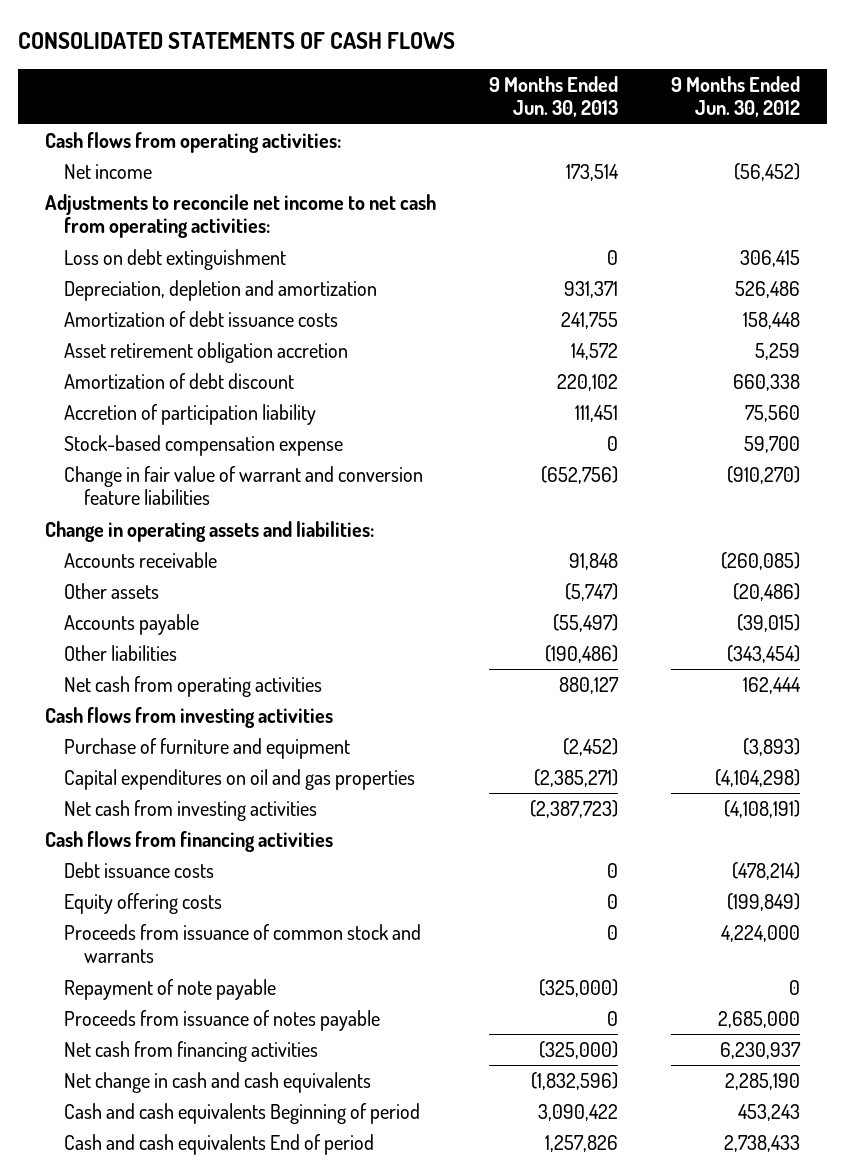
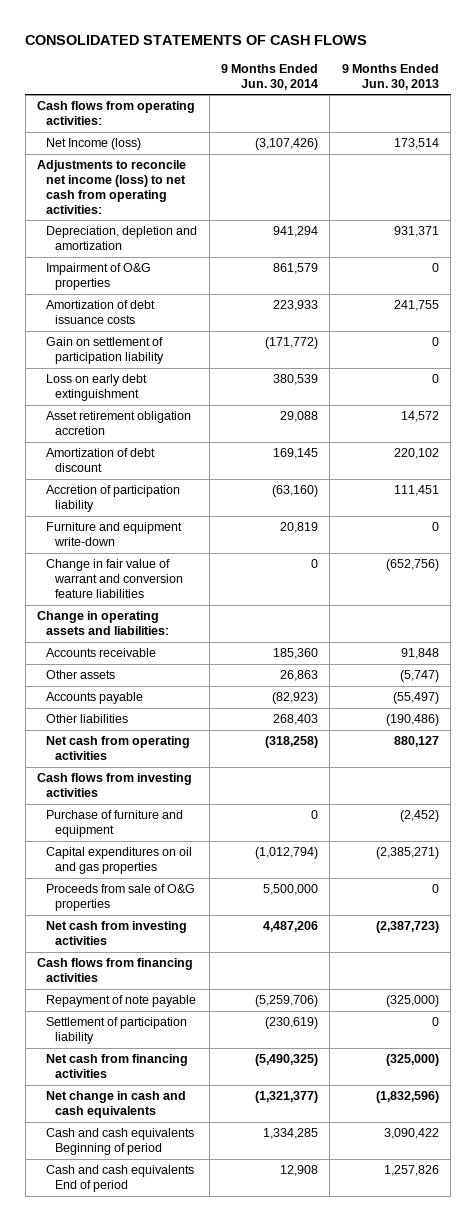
[671,75,801,118] 9 Months Ended Jun. 30, 2012 -> none
none -> [221,63,319,90] 9 Months Ended Jun. 30, 2014
[64,248,287,270] Loss on debt extinguishment -> none
[64,163,153,179] Net income -> [46,138,142,151] Net Income (loss)
[44,193,436,239] Adjustments to reconcile net income to net cash from operating activities: -> [37,160,187,214] Adjustments to reconcile net income (loss) to net cash from operating activities:
none -> [46,263,152,291] Impairment of O&G properties
none -> [46,337,165,365] Gain on settlement of participation liability
none -> [46,374,148,402] Loss on early debt extinguishment
[64,434,344,456] Stock-based compensation expense -> none
none -> [46,522,183,547] Furniture and equipment write-down
none -> [46,884,196,912] Proceeds from sale of O&G properties
[64,861,215,878] Debt issuance costs -> none
[64,892,223,914] Equity offering costs -> none
[64,923,422,964] Proceeds from issuance of common stock and warrants -> none
[64,1009,381,1031] Proceeds from issuance of notes payable -> none
none -> [46,1017,188,1045] Settlement of participation liability

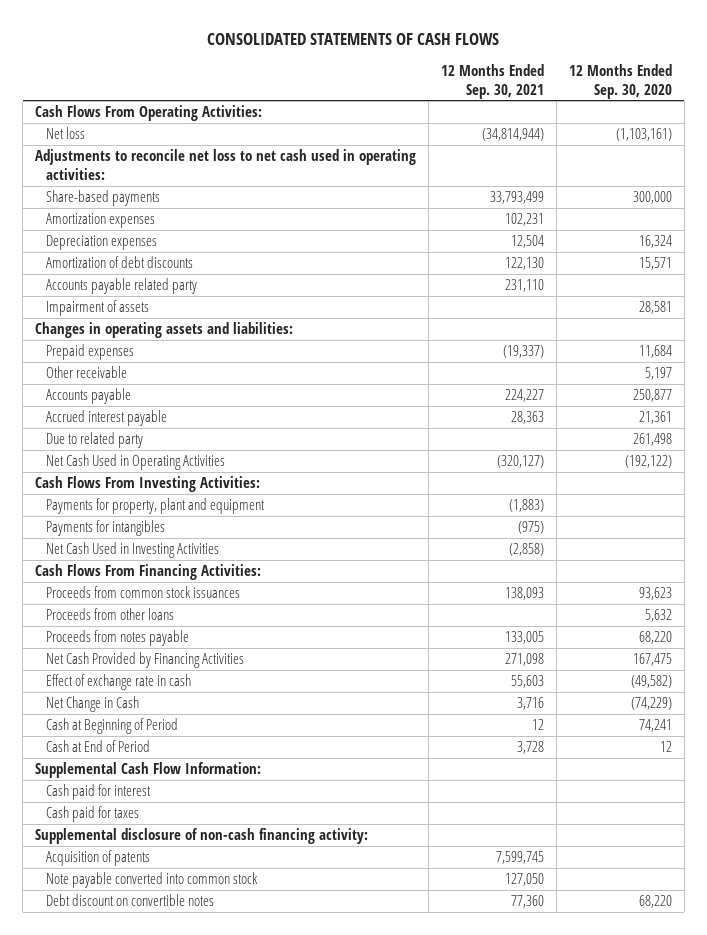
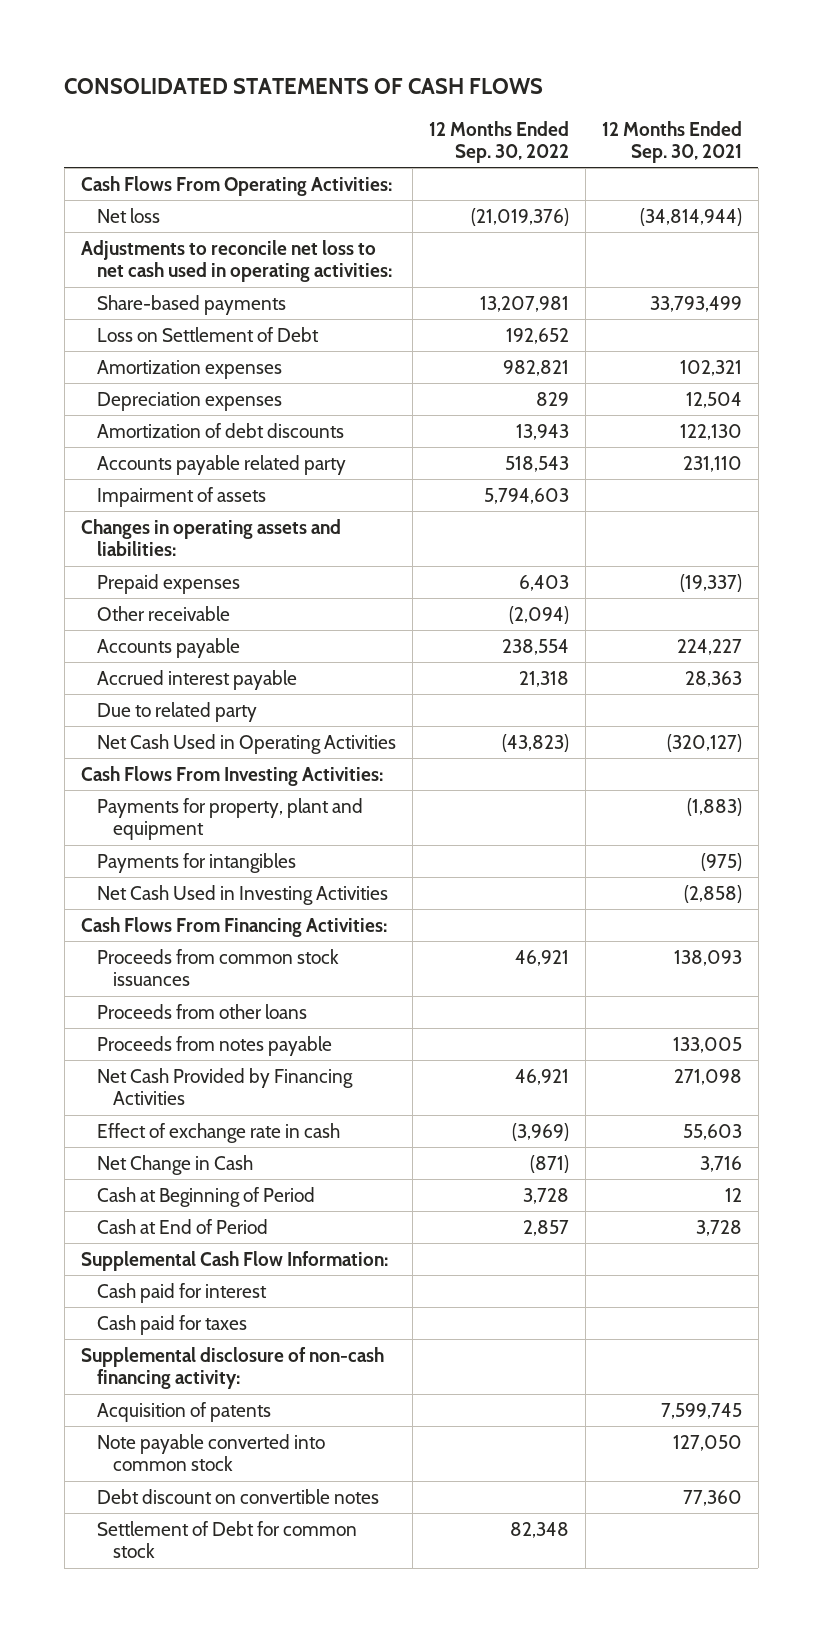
[568,64,672,99] 12 Months Ended Sep. 30, 2020 -> none
none -> [428,120,569,164] 12 Months Ended Sep. 30, 2022
none -> [96,326,319,342] Loss on Settlement of Debt
[504,213,544,227] 102,231 -> [679,359,742,376] 102,321
none -> [96,1520,357,1559] Settlement of Debt for common stock

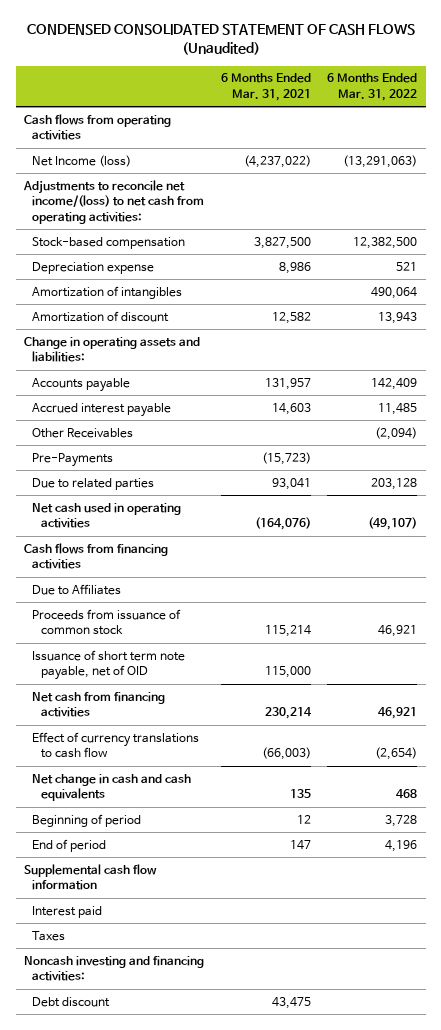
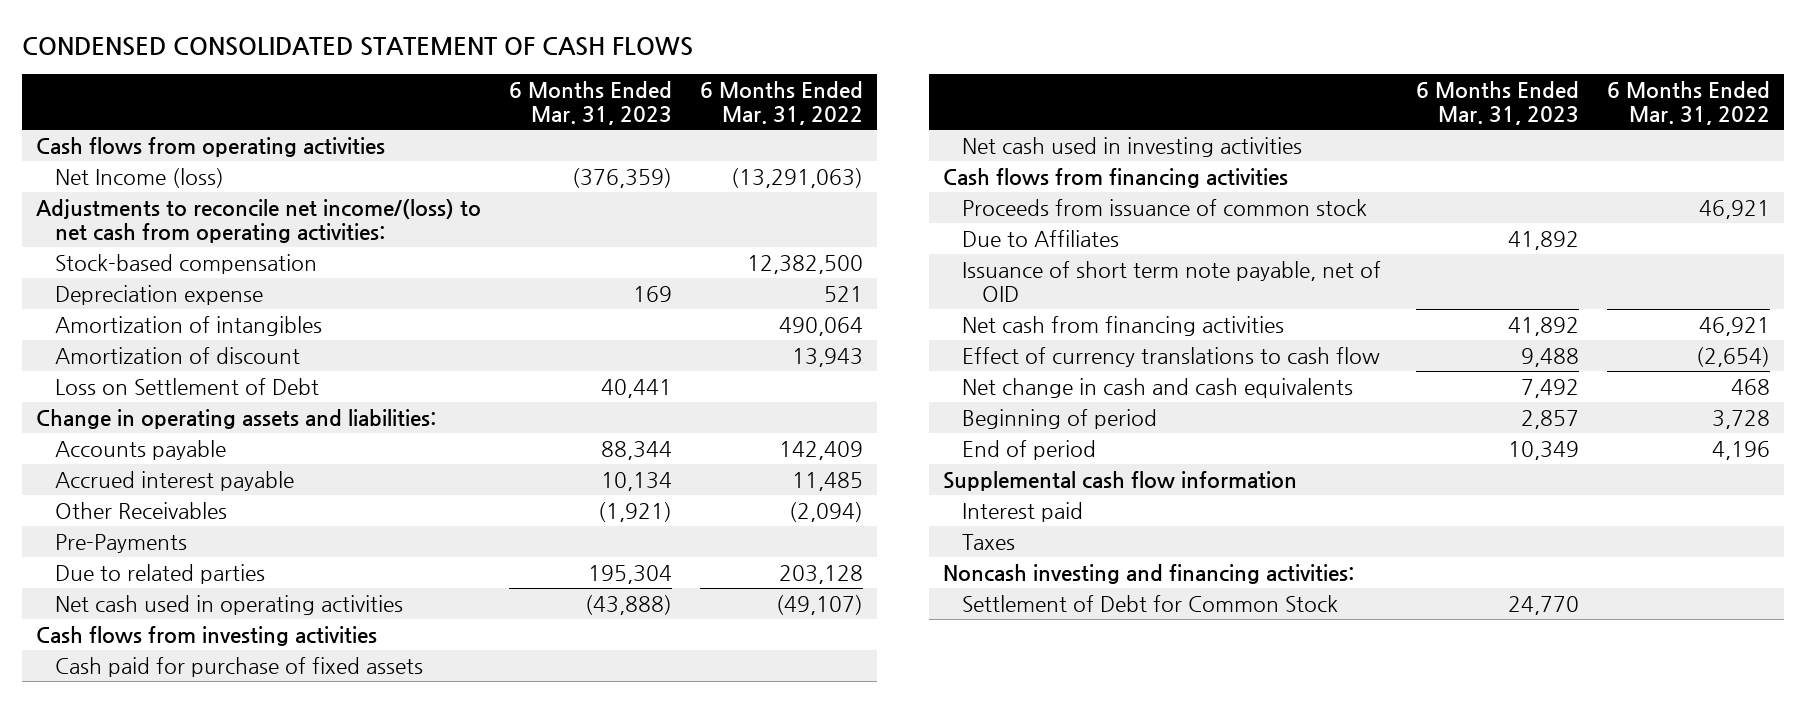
[26,24,415,56] CONDENSED CONSOLIDATED STATEMENT OF CASH FLOWS (Unaudited) -> [21,36,693,56] CONDENSED CONSOLIDATED STATEMENT OF CASH FLOWS
[220,73,311,101] 6 Months Ended Mar. 31, 2021 -> none
none -> [508,81,672,126] 6 Months Ended Mar. 31, 2023
none -> [55,377,320,395] Loss on Settlement of Debt
none -> [35,625,377,646] Cash flows from investing activities
none -> [55,656,424,677] Cash paid for purchase of fixed assets
none -> [962,136,1303,157] Net cash used in investing activities
[32,583,122,595] Due to Affiliates -> [962,229,1120,247] Due to Affiliates
[32,996,111,1007] Debt discount -> none
none -> [962,594,1339,612] Settlement of Debt for Common Stock

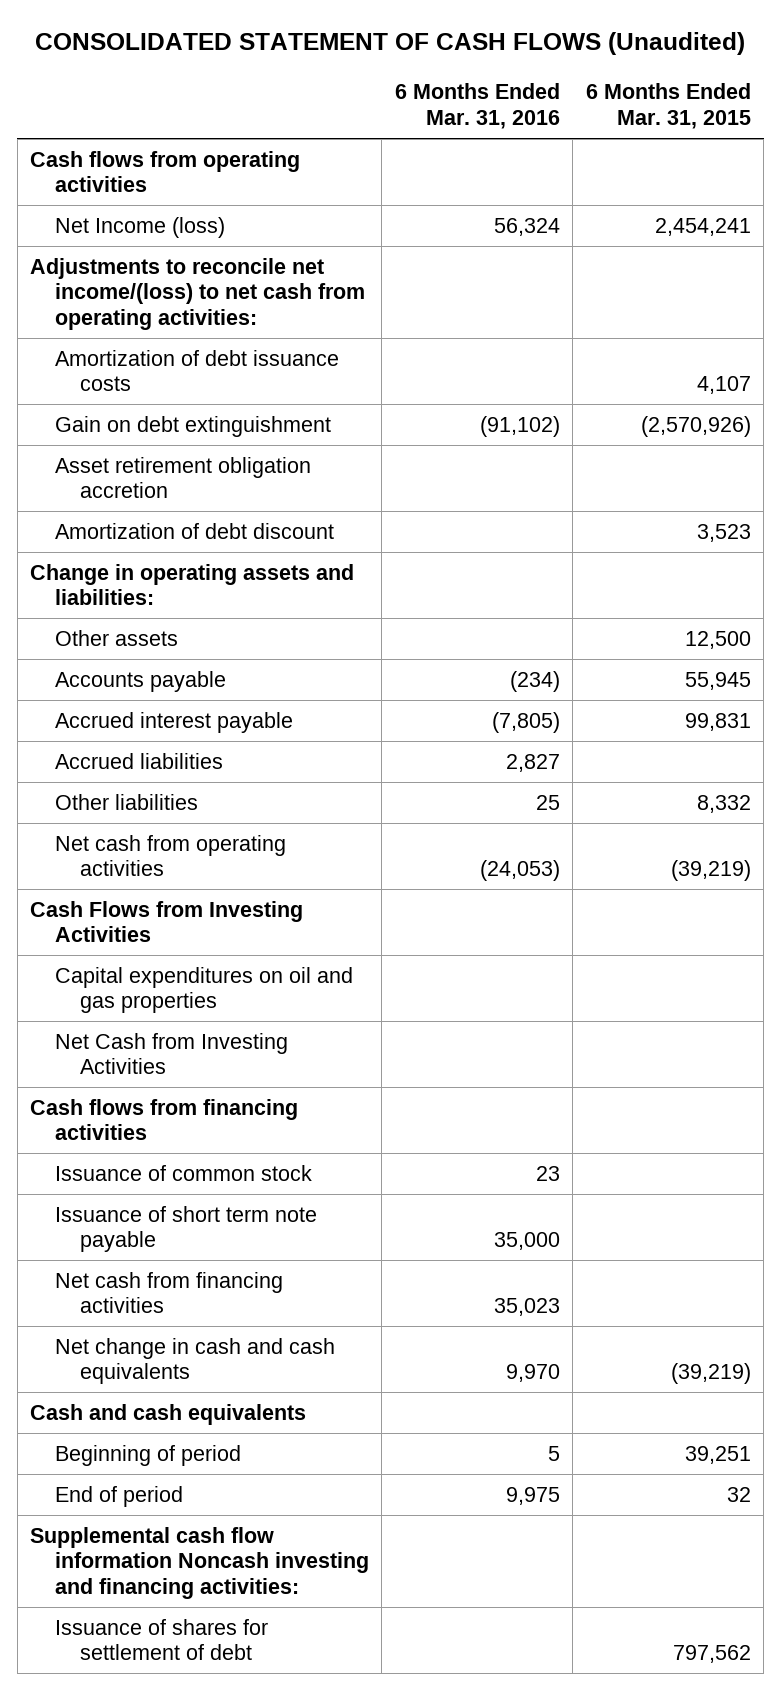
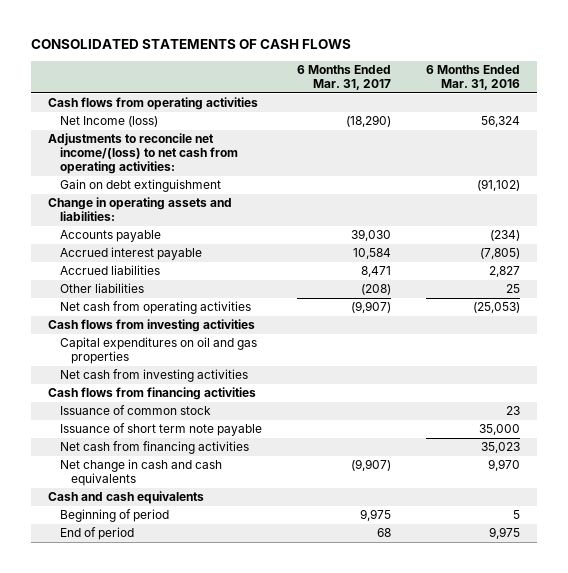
[35,32,746,56] CONSOLIDATED STATEMENT OF CASH FLOWS (Unaudited) -> [30,39,351,50] CONSOLIDATED STATEMENTS OF CASH FLOWS
[585,83,751,130] 6 Months Ended Mar. 31, 2015 -> none
none -> [296,65,391,91] 6 Months Ended Mar. 31, 2017
[54,349,339,392] Amortization of debt issuance costs -> none
[54,456,311,499] Asset retirement obligation accretion -> none
[54,522,334,539] Amortization of debt discount -> none
[54,629,178,646] Other assets -> none
[479,860,560,882] (24,053) -> [472,302,520,314] (25,053)
[30,900,304,943] Cash Flows from Investing Activities -> [48,319,256,333] Cash flows from investing activities
[54,1032,288,1075] Net Cash from Investing Activities -> [59,369,248,383] Net cash from investing activities
[30,1526,369,1599] Supplemental cash flow information Noncash investing and financing activities: -> none
[54,1618,268,1661] Issuance of shares for settlement of debt -> none

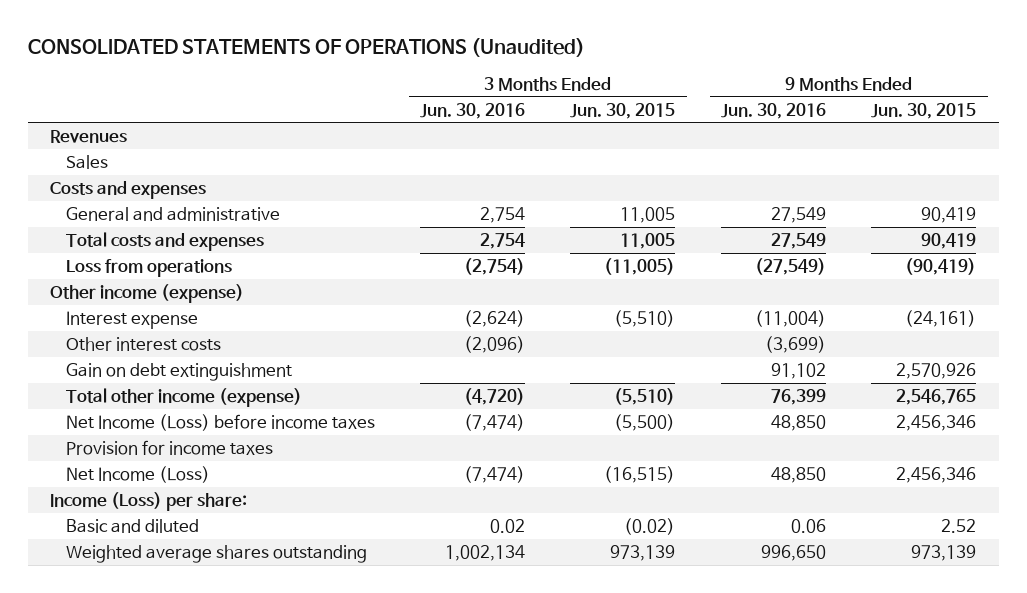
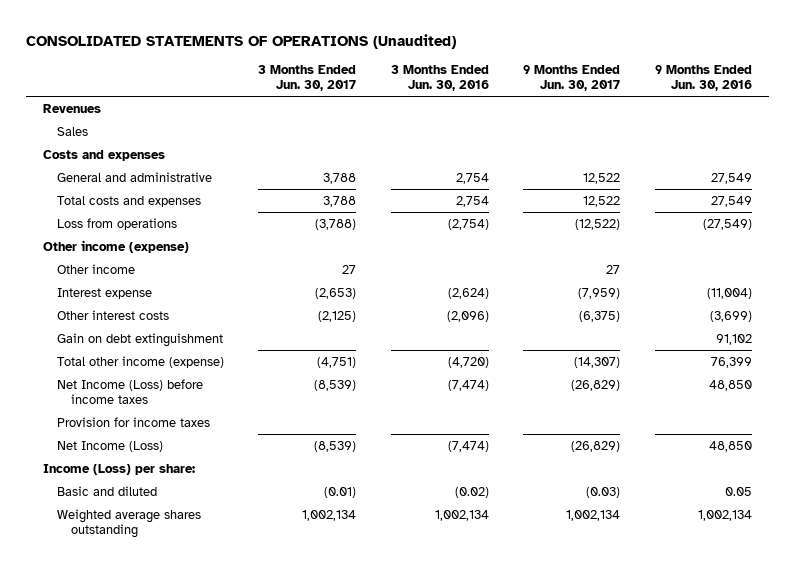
[570,102,676,119] Jun. 30, 2015 -> none
[871,102,977,119] Jun. 30, 2015 -> none
none -> [258,65,357,92] 3 Months Ended Jun. 30, 2017
none -> [523,65,621,92] 9 Months Ended Jun. 30, 2017
none -> [57,263,136,274] Other income
[490,518,526,533] 0.02 -> [454,486,489,498] (0.02)
[790,518,826,533] 0.06 -> [724,486,752,496] 0.05
[760,544,826,561] 996,650 -> [697,509,752,521] 1,002,134

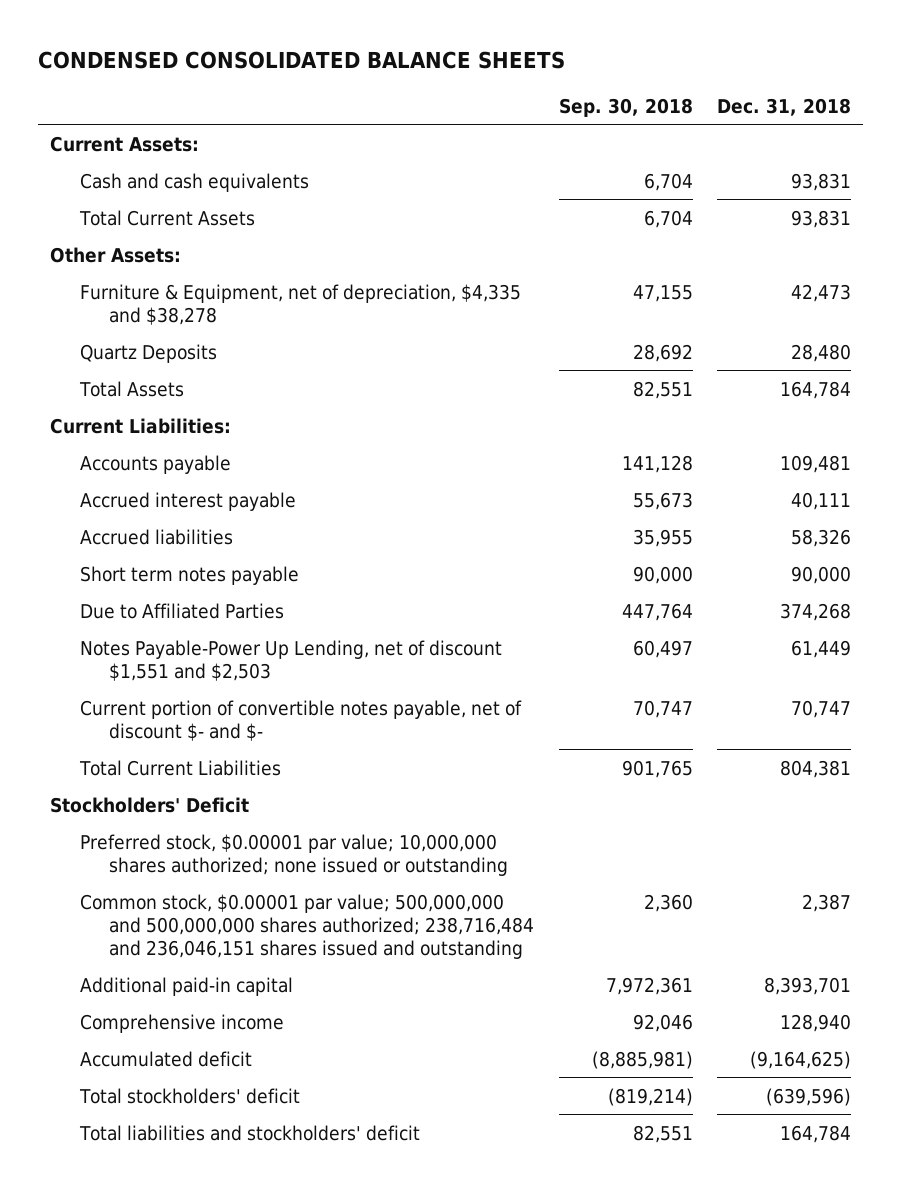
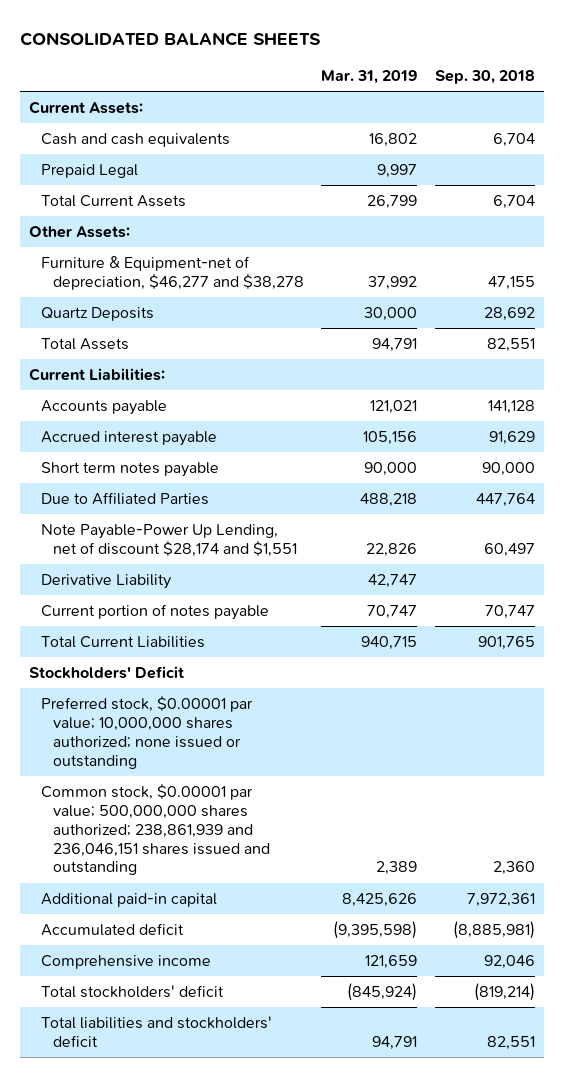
[37,50,565,69] CONDENSED CONSOLIDATED BALANCE SHEETS -> [20,31,322,46] CONSOLIDATED BALANCE SHEETS
[717,97,852,116] Dec. 31, 2018 -> none
none -> [321,70,418,85] Mar. 31, 2019
none -> [40,163,138,178] Prepaid Legal
[79,283,521,325] Furniture & Equipment, net of depreciation, $4,335 and $38,278 -> [40,255,304,290] Furniture & Equipment-net of depreciation, $46,277 and $38,278
[79,528,233,545] Accrued liabilities -> none
[632,491,693,510] 55,673 -> [488,430,535,445] 91,629
[79,639,502,681] Notes Payable-Power Up Lending, net of discount $1,551 and $2,503 -> [40,523,297,557] Note Payable-Power Up Lending, net of discount $28,174 and $1,551
none -> [40,573,171,589] Derivative Liability
[79,699,522,741] Current portion of convertible notes payable, net of discount $- and $- -> [40,603,269,620] Current portion of notes payable
[79,893,535,959] Common stock, $0.00001 par value; 500,000,000 and 500,000,000 shares authorized; 238,716,484 and 236,046,151 shares issued and outstanding -> [40,783,270,876] Common stock, $0.00001 par value; 500,000,000 shares authorized; 238,861,939 and 236,046,151 shares issued and outstanding
[79,1013,284,1033] Comprehensive income -> [40,954,211,969] Comprehensive income

